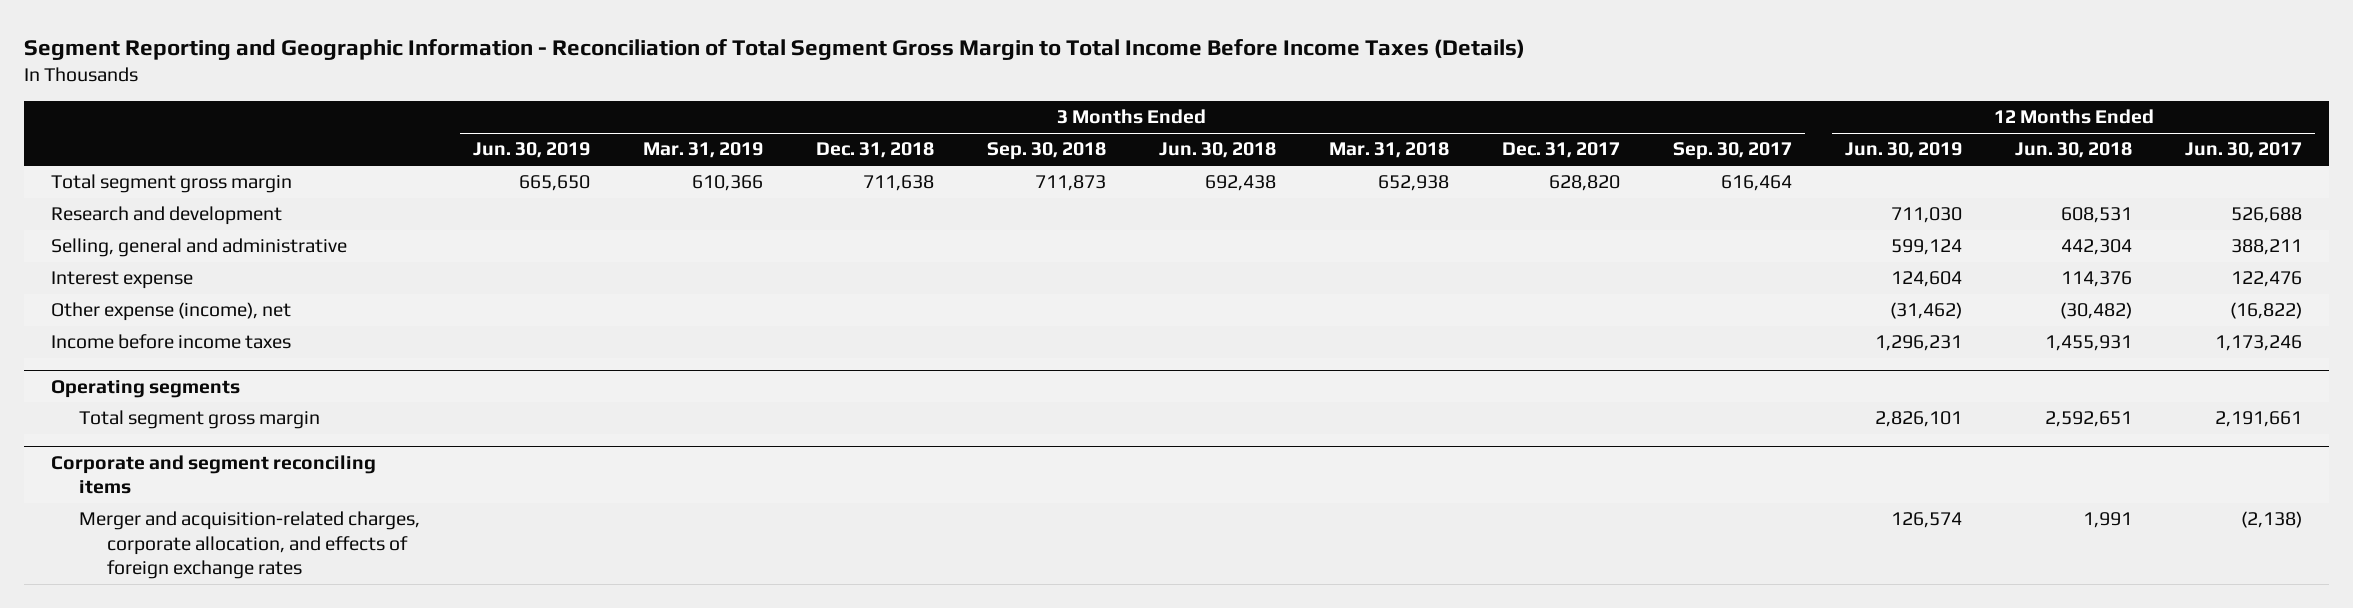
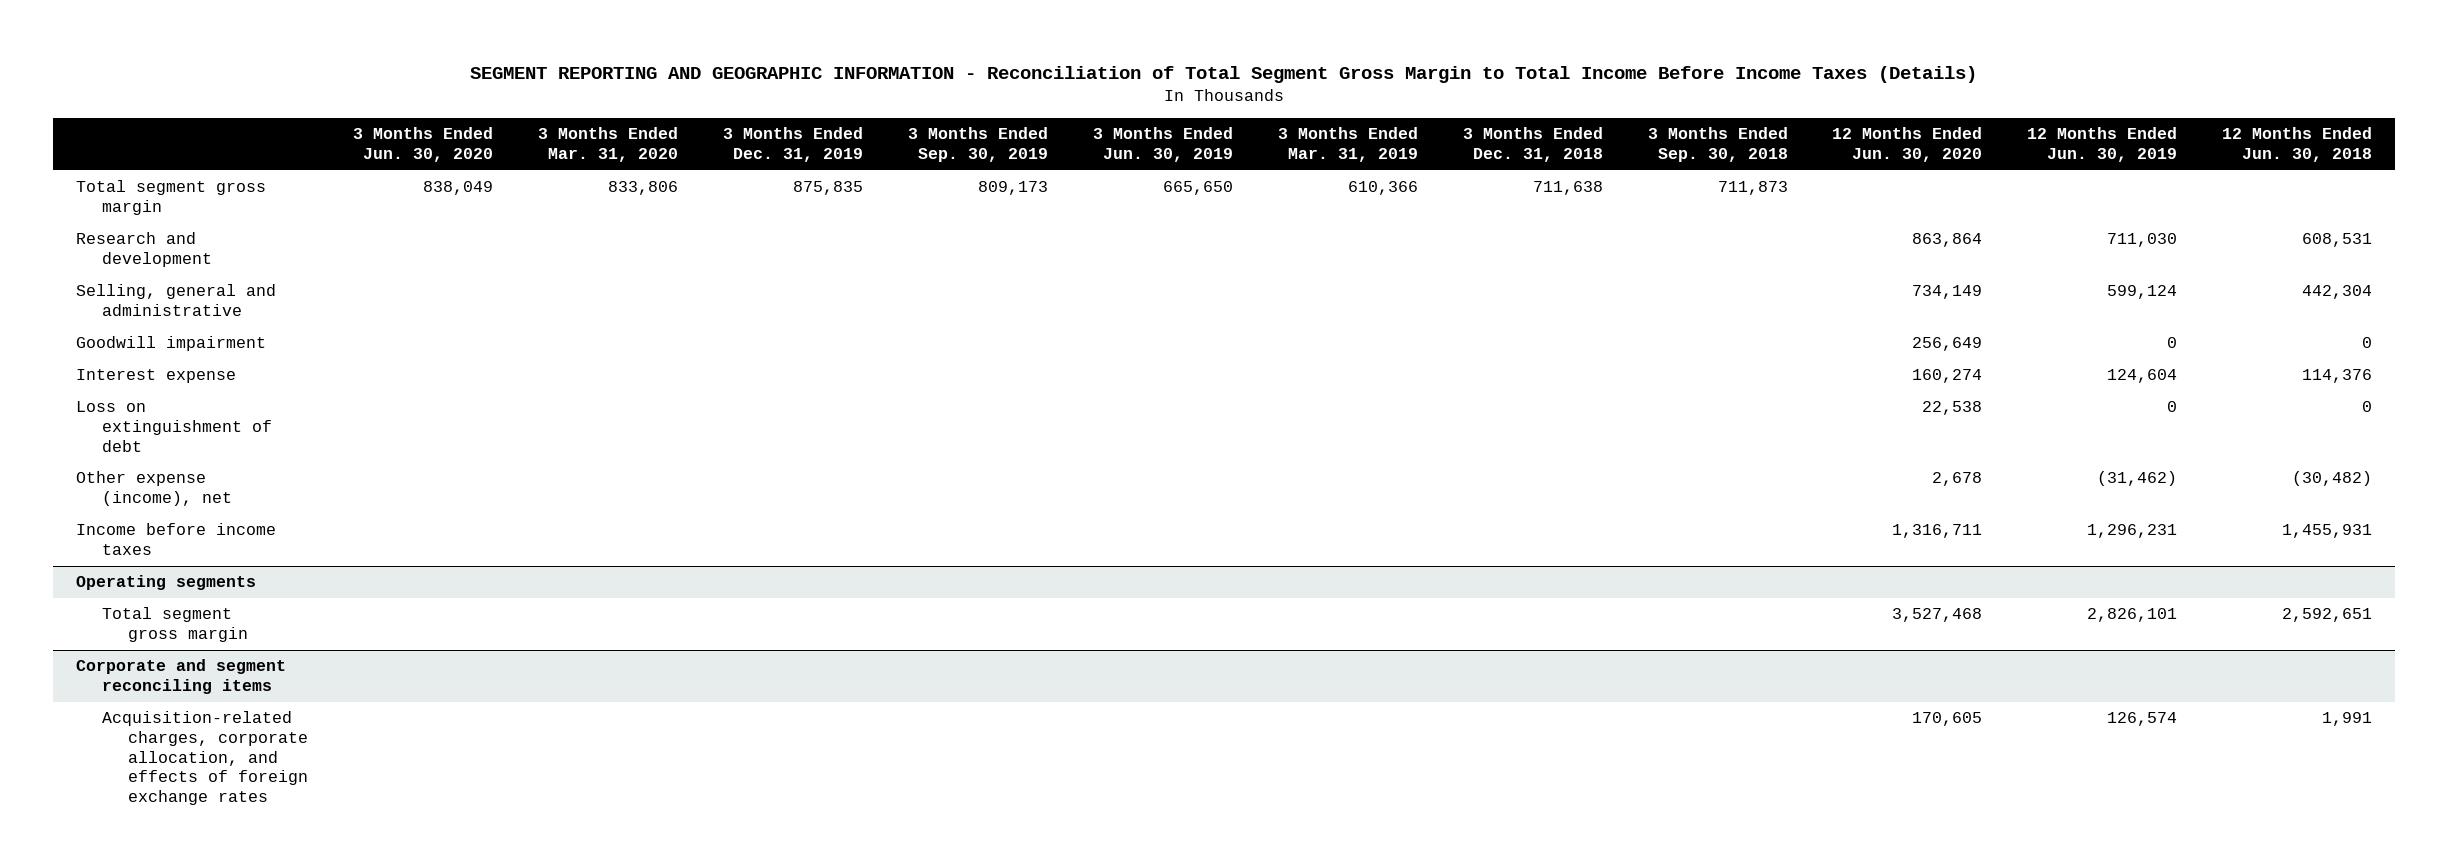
[24,38,1526,60] Segment Reporting and Geographic Information - Reconciliation of Total Segment Gross Margin to Total Income Before Income Taxes (Details) -> [470,66,1978,84] SEGMENT REPORTING AND GEOGRAPHIC INFORMATION - Reconciliation of Total Segment Gross Margin to Total Income Before Income Taxes (Details)
[1159,142,1277,159] Jun. 30, 2018 -> none
[1329,142,1450,159] Mar. 31, 2018 -> none
[1502,142,1621,159] Dec. 31, 2017 -> none
[1673,142,1793,161] Sep. 30, 2017 -> none
[2185,142,2303,159] Jun. 30, 2017 -> none
none -> [353,127,494,163] 3 Months Ended Jun. 30, 2020
none -> [538,127,679,163] 3 Months Ended Mar. 31, 2020
none -> [723,127,864,163] 3 Months Ended Dec. 31, 2019
none -> [907,127,1048,163] 3 Months Ended Sep. 30, 2019
none -> [1832,127,1983,163] 12 Months Ended Jun. 30, 2020
none -> [75,336,266,352] Goodwill impairment
none -> [75,401,273,452] Loss on extinguishment of debt
[78,511,420,580] Merger and acquisition-related charges, corporate allocation, and effects of foreign exchange rates -> [102,711,309,806] Acquisition-related charges, corporate allocation, and effects of foreign exchange rates

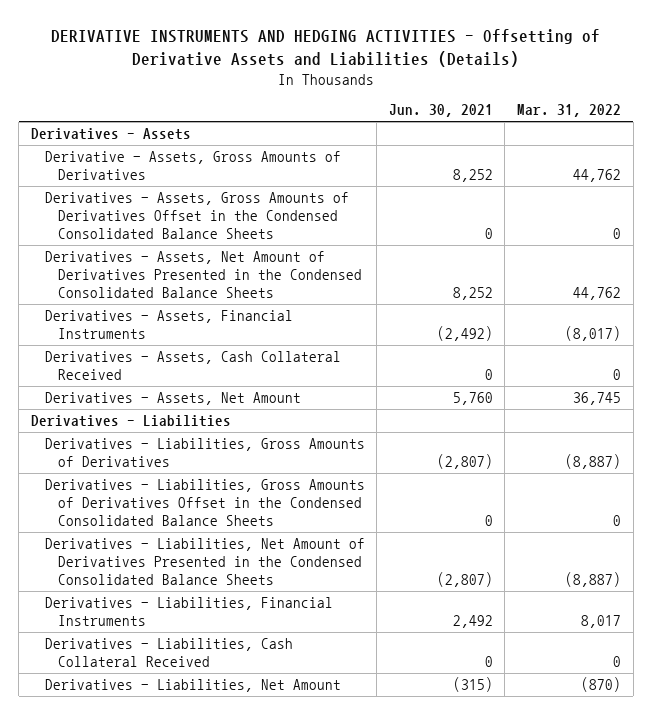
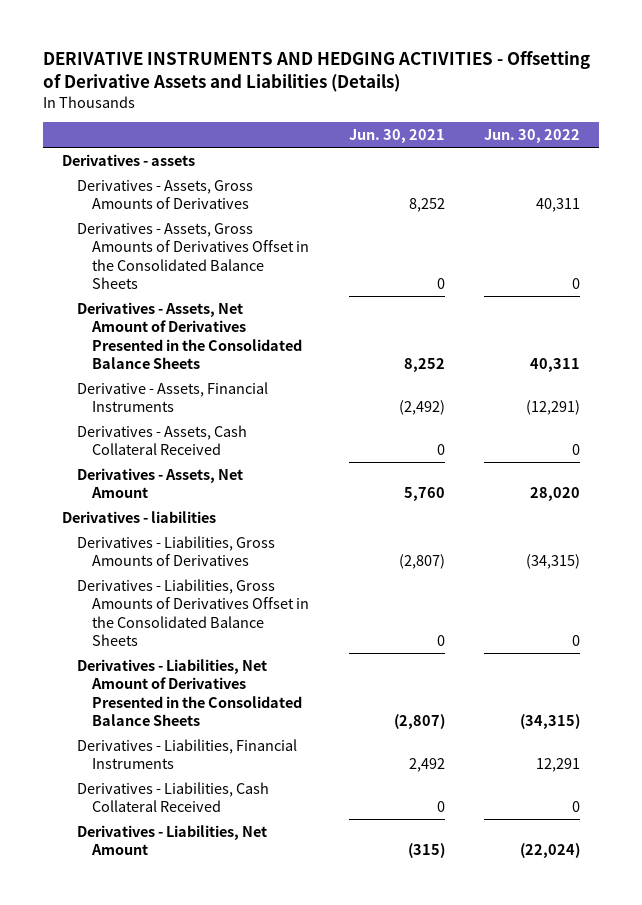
[516,104,621,118] Mar. 31, 2022 -> none
none -> [483,129,580,144] Jun. 30, 2022
[30,128,191,141] Derivatives - Assets -> [62,153,196,166] Derivatives - assets
[44,151,341,180] Derivative - Assets, Gross Amounts of Derivatives -> [77,179,254,210] Derivatives - Assets, Gross Amounts of Derivatives
[44,192,349,239] Derivatives - Assets, Gross Amounts of Derivatives Offset in the Condensed Consolidated Balance Sheets -> [77,222,310,290] Derivatives - Assets, Gross Amounts of Derivatives Offset in the Consolidated Balance Sheets
[44,251,363,298] Derivatives - Assets, Net Amount of Derivatives Presented in the Condensed Consolidated Balance Sheets -> [77,301,303,370] Derivatives - Assets, Net Amount of Derivatives Presented in the Consolidated Balance Sheets
[44,310,293,339] Derivatives - Assets, Financial Instruments -> [77,381,269,413] Derivative - Assets, Financial Instruments
[30,415,231,428] Derivatives - Liabilities -> [62,510,217,523] Derivatives - liabilities
[44,479,365,526] Derivatives - Liabilities, Gross Amounts of Derivatives Offset in the Condensed Consolidated Balance Sheets -> [77,578,310,647] Derivatives - Liabilities, Gross Amounts of Derivatives Offset in the Consolidated Balance Sheets
[44,538,365,585] Derivatives - Liabilities, Net Amount of Derivatives Presented in the Condensed Consolidated Balance Sheets -> [77,658,303,727] Derivatives - Liabilities, Net Amount of Derivatives Presented in the Consolidated Balance Sheets

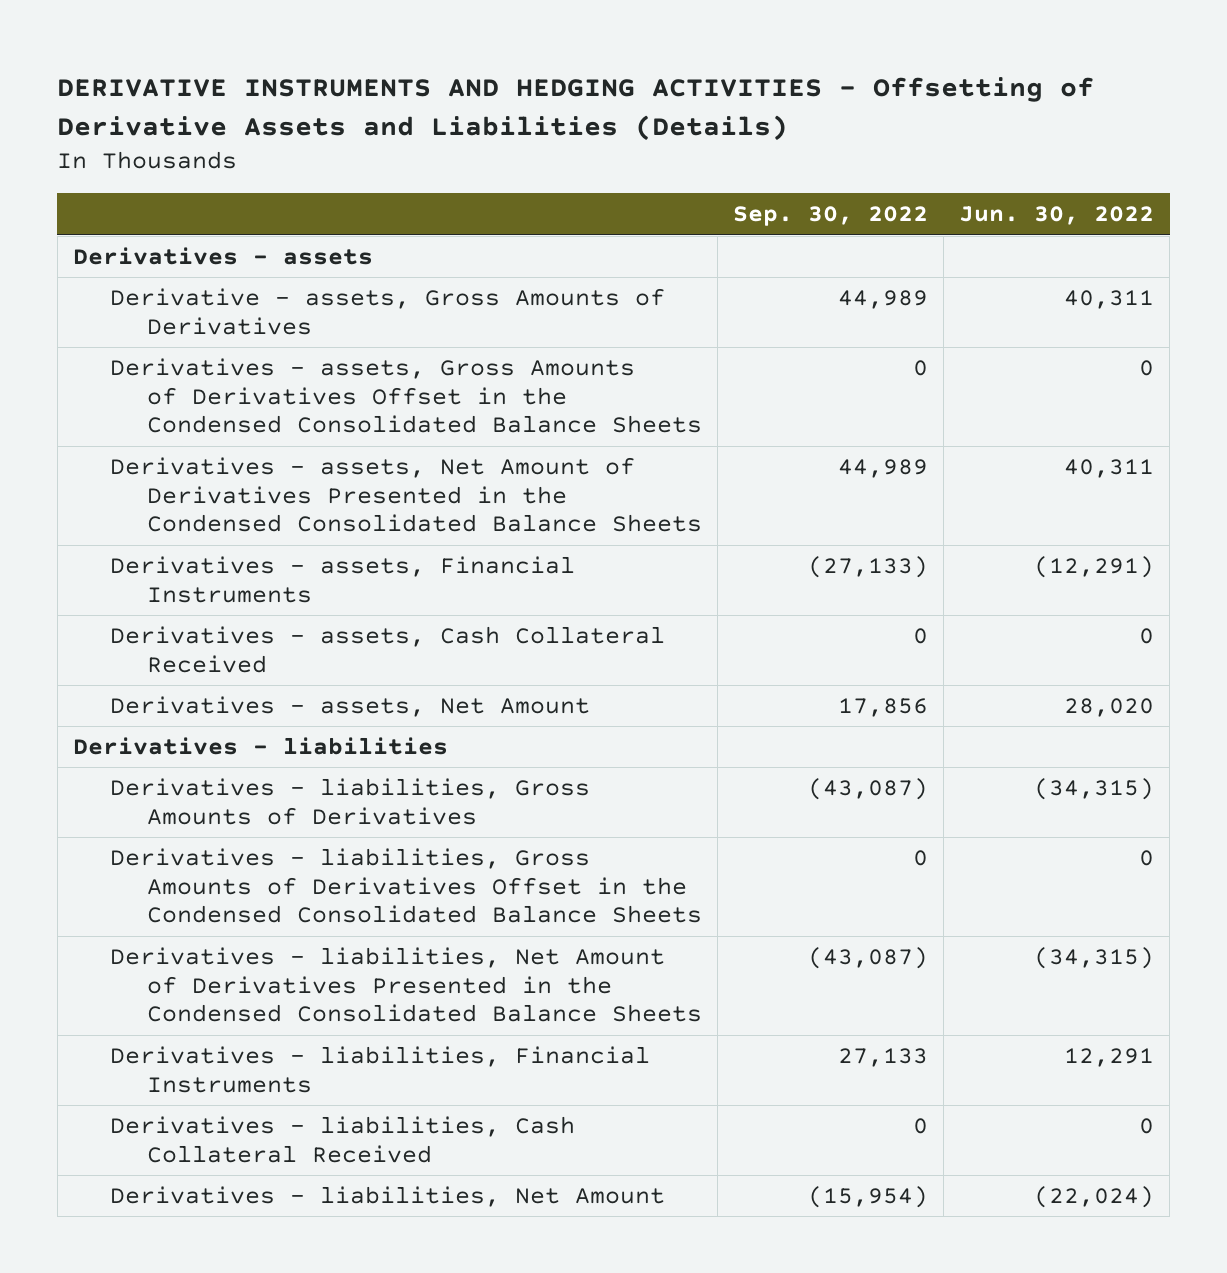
[348,129,445,144] Jun. 30, 2021 -> none
none -> [733,206,929,227] Sep. 30, 2022
[77,179,254,210] Derivatives - Assets, Gross Amounts of Derivatives -> [110,288,666,335] Derivative - assets, Gross Amounts of Derivatives
[77,222,310,290] Derivatives - Assets, Gross Amounts of Derivatives Offset in the Consolidated Balance Sheets -> [110,358,703,434] Derivatives - assets, Gross Amounts of Derivatives Offset in the Condensed Consolidated Balance Sheets
[77,301,303,370] Derivatives - Assets, Net Amount of Derivatives Presented in the Consolidated Balance Sheets -> [110,457,703,533] Derivatives - assets, Net Amount of Derivatives Presented in the Condensed Consolidated Balance Sheets
[77,381,269,413] Derivative - Assets, Financial Instruments -> [110,556,576,603] Derivatives - assets, Financial Instruments
[77,424,248,456] Derivatives - Assets, Cash Collateral Received -> [110,626,666,673] Derivatives - assets, Cash Collateral Received
[77,467,244,499] Derivatives - Assets, Net Amount -> [110,696,591,718] Derivatives - assets, Net Amount
[77,535,276,567] Derivatives - Liabilities, Gross Amounts of Derivatives -> [110,778,591,825] Derivatives - liabilities, Gross Amounts of Derivatives
[77,578,310,647] Derivatives - Liabilities, Gross Amounts of Derivatives Offset in the Consolidated Balance Sheets -> [110,848,703,924] Derivatives - liabilities, Gross Amounts of Derivatives Offset in the Condensed Consolidated Balance Sheets
[77,658,303,727] Derivatives - Liabilities, Net Amount of Derivatives Presented in the Consolidated Balance Sheets -> [110,947,703,1023] Derivatives - liabilities, Net Amount of Derivatives Presented in the Condensed Consolidated Balance Sheets
[77,738,298,770] Derivatives - Liabilities, Financial Instruments -> [110,1046,651,1093] Derivatives - liabilities, Financial Instruments
[77,781,270,813] Derivatives - Liabilities, Cash Collateral Received -> [110,1116,576,1163] Derivatives - liabilities, Cash Collateral Received
[77,824,268,856] Derivatives - Liabilities, Net Amount -> [110,1186,666,1208] Derivatives - liabilities, Net Amount

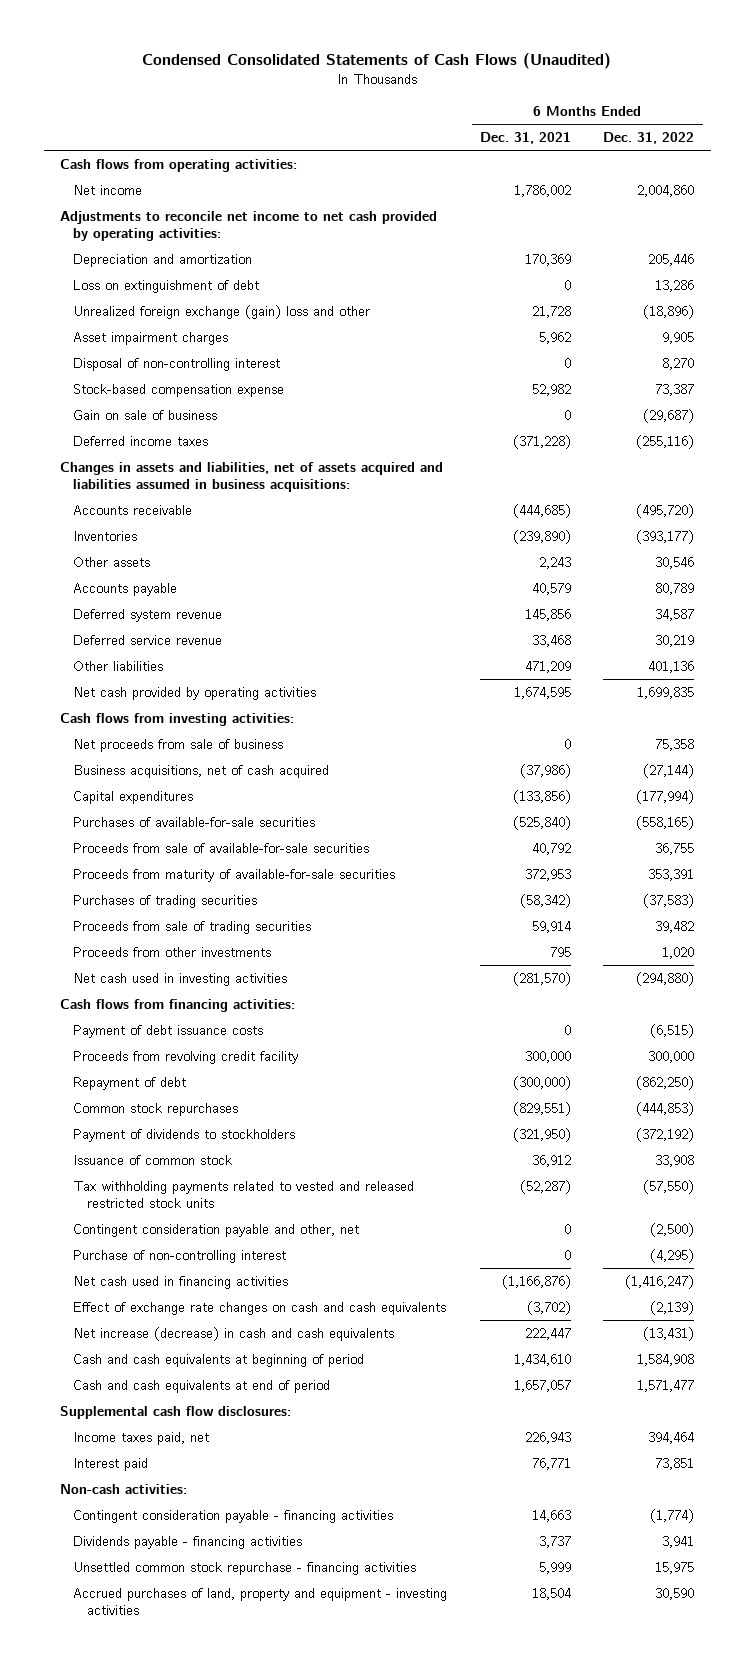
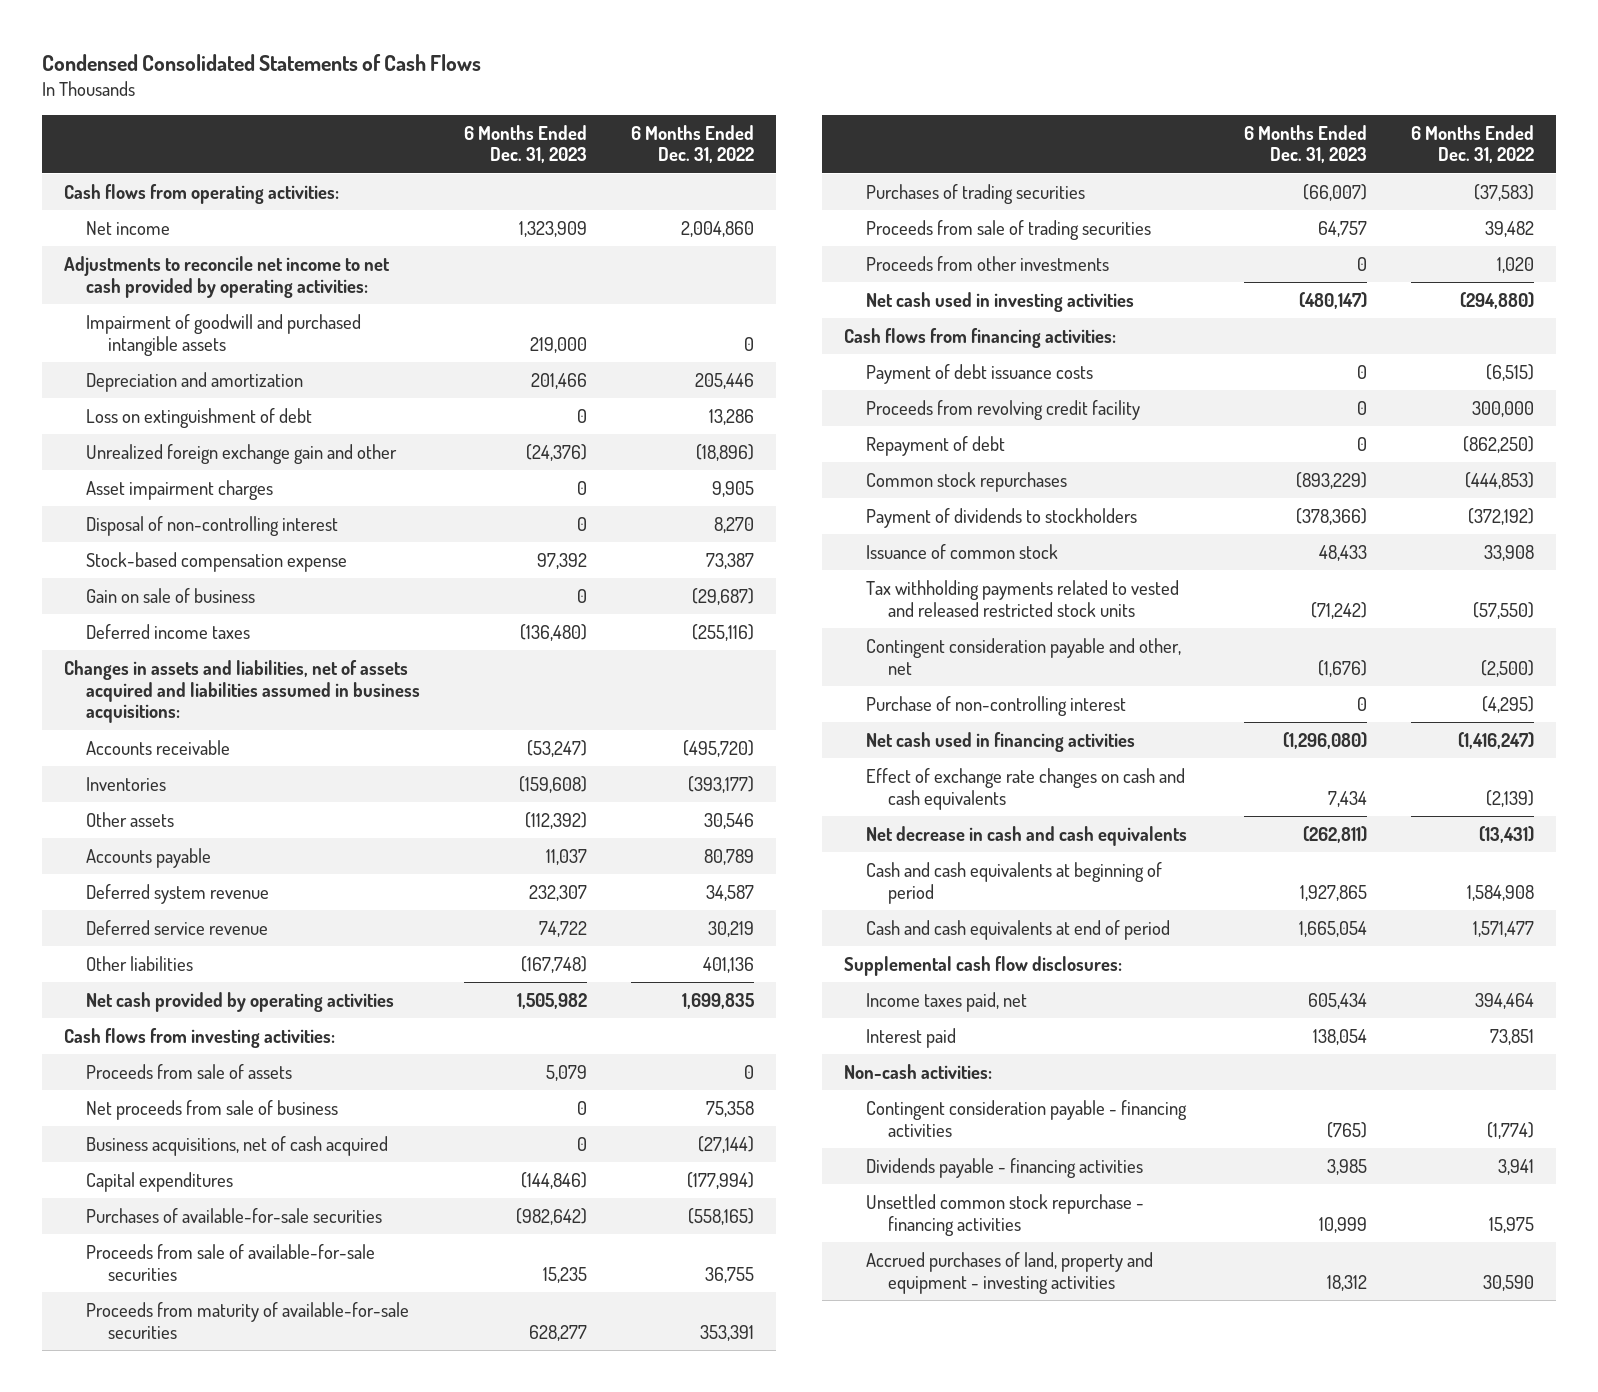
[142,53,612,70] Condensed Consolidated Statements of Cash Flows (Unaudited) -> [42,54,482,72] Condensed Consolidated Statements of Cash Flows
[479,131,571,144] Dec. 31, 2021 -> none
none -> [463,124,587,164] 6 Months Ended Dec. 31, 2023
none -> [86,313,362,356] Impairment of goodwill and purchased intangible assets
[73,304,371,319] Unrealized foreign exchange (gain) loss and other -> [86,443,398,464] Unrealized foreign exchange gain and other
none -> [86,1063,293,1079] Proceeds from sale of assets
[73,1326,395,1341] Net increase (decrease) in cash and cash equivalents -> [866,825,1188,846] Net decrease in cash and cash equivalents

